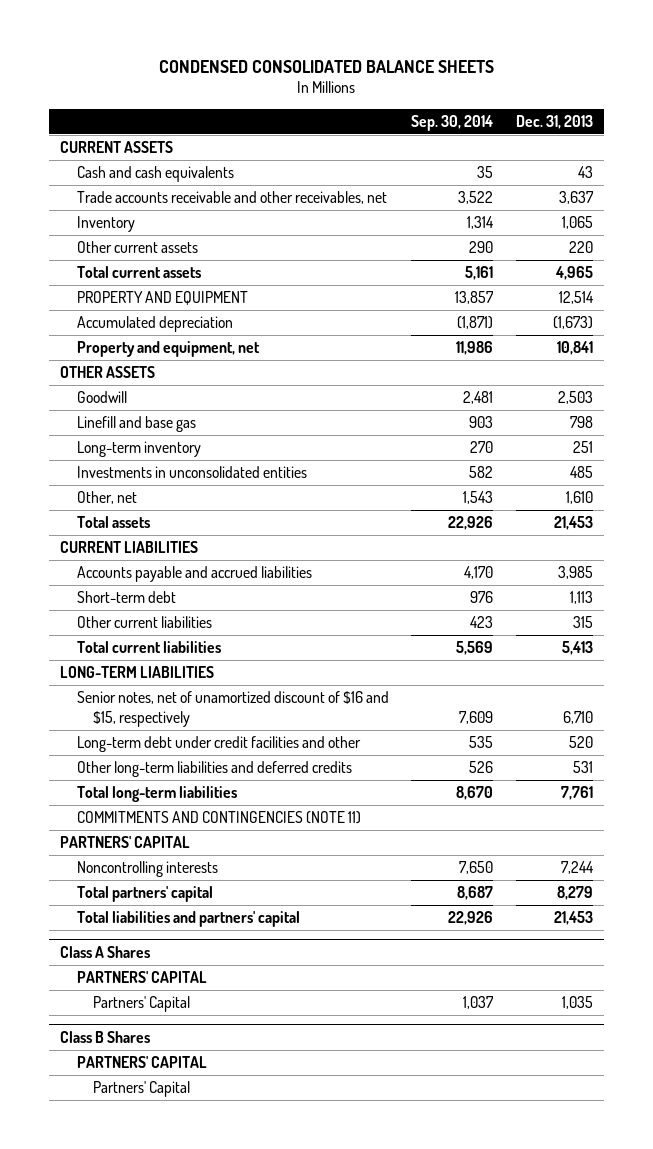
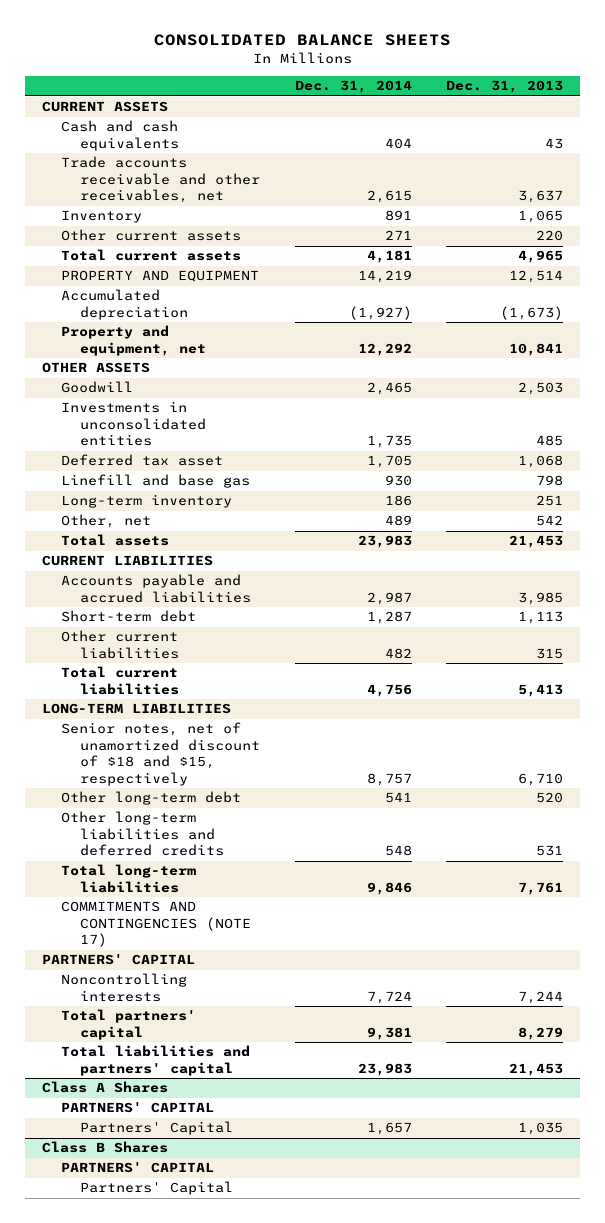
[159,59,495,73] CONDENSED CONSOLIDATED BALANCE SHEETS -> [153,34,451,47] CONSOLIDATED BALANCE SHEETS
[411,114,494,131] Sep. 30, 2014 -> none
none -> [294,80,412,94] Dec. 31, 2014
[76,466,307,479] Investments in unconsolidated entities -> [61,401,207,447] Investments in unconsolidated entities
none -> [61,454,224,467] Deferred tax asset
[565,491,593,505] 1,610 -> [535,515,563,527] 542
[76,691,389,727] Senior notes, net of unamortized discount of $16 and $15, respectively -> [61,722,261,786] Senior notes, net of unamortized discount of $18 and $15, respectively
[76,736,361,753] Long-term debt under credit facilities and other -> [61,791,242,806] Other long-term debt
[76,811,361,825] COMMITMENTS AND CONTINGENCIES (NOTE 11) -> [61,901,252,948] COMMITMENTS AND CONTINGENCIES (NOTE 17)

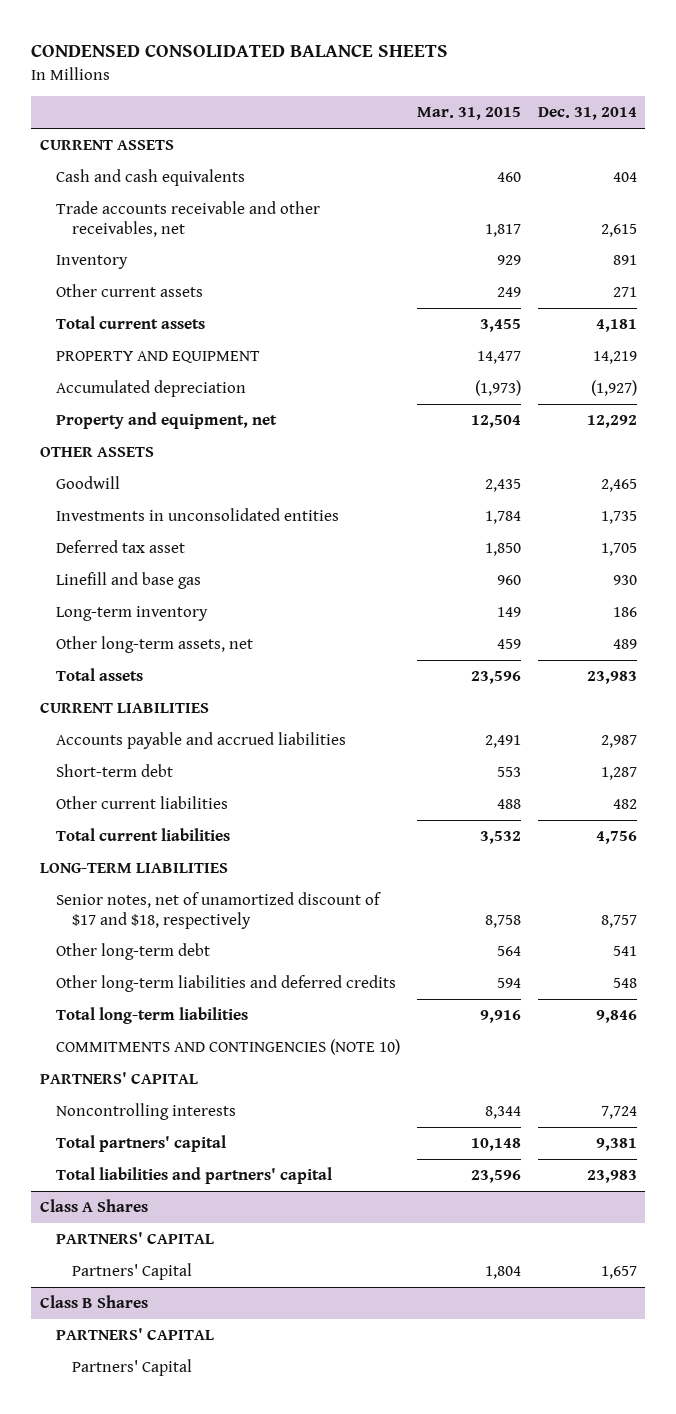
[153,34,451,47] CONSOLIDATED BALANCE SHEETS -> [31,44,449,58] CONDENSED CONSOLIDATED BALANCE SHEETS
[445,80,563,94] Dec. 31, 2013 -> none
none -> [416,107,521,121] Mar. 31, 2015
[61,514,152,529] Other, net -> [55,636,253,654] Other long-term assets, net
[61,722,261,786] Senior notes, net of unamortized discount of $18 and $15, respectively -> [55,892,381,929] Senior notes, net of unamortized discount of $17 and $18, respectively
[61,901,252,948] COMMITMENTS AND CONTINGENCIES (NOTE 17) -> [55,1039,400,1056] COMMITMENTS AND CONTINGENCIES (NOTE 10)

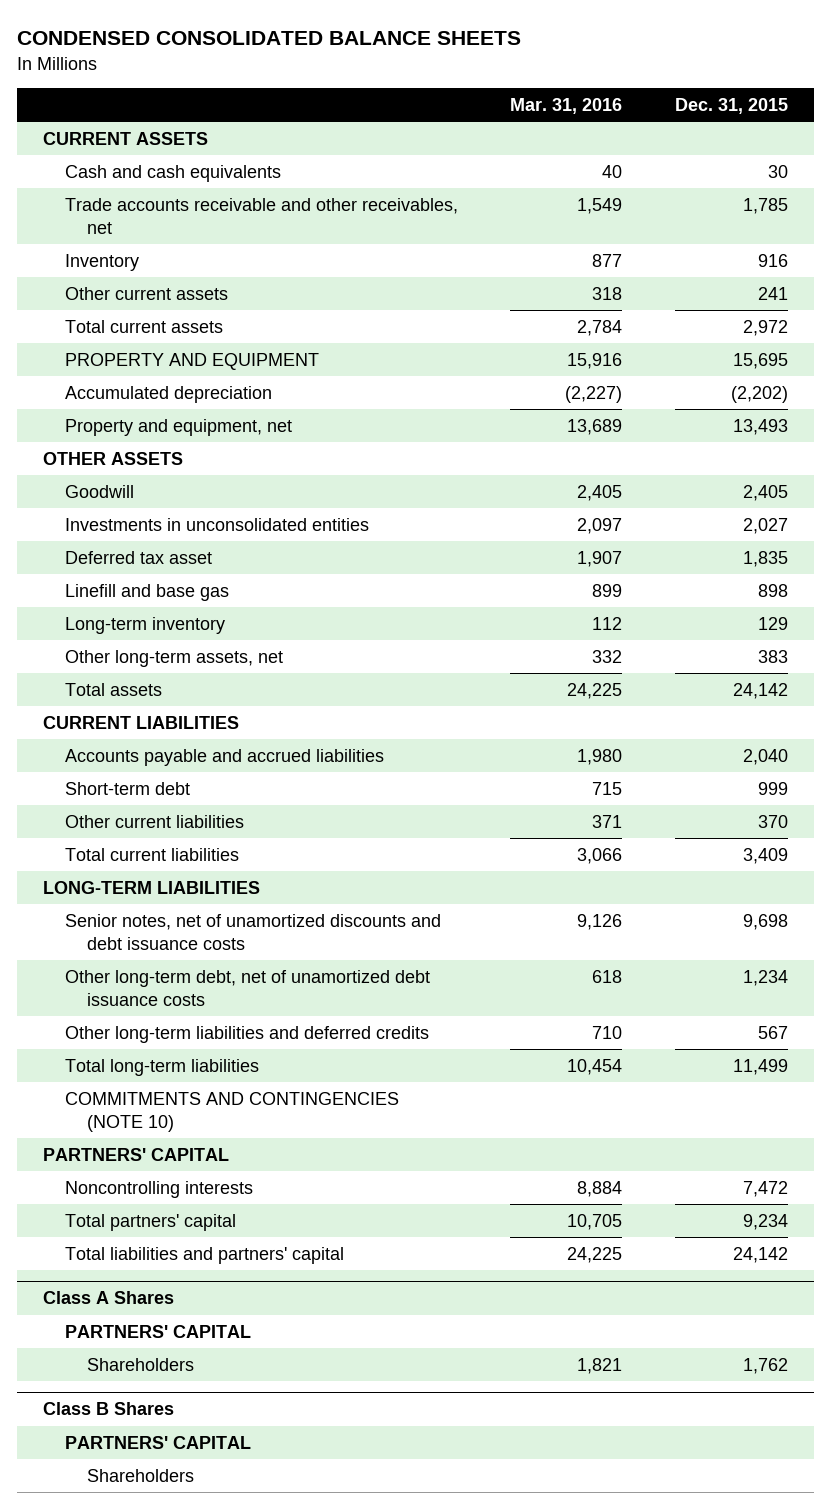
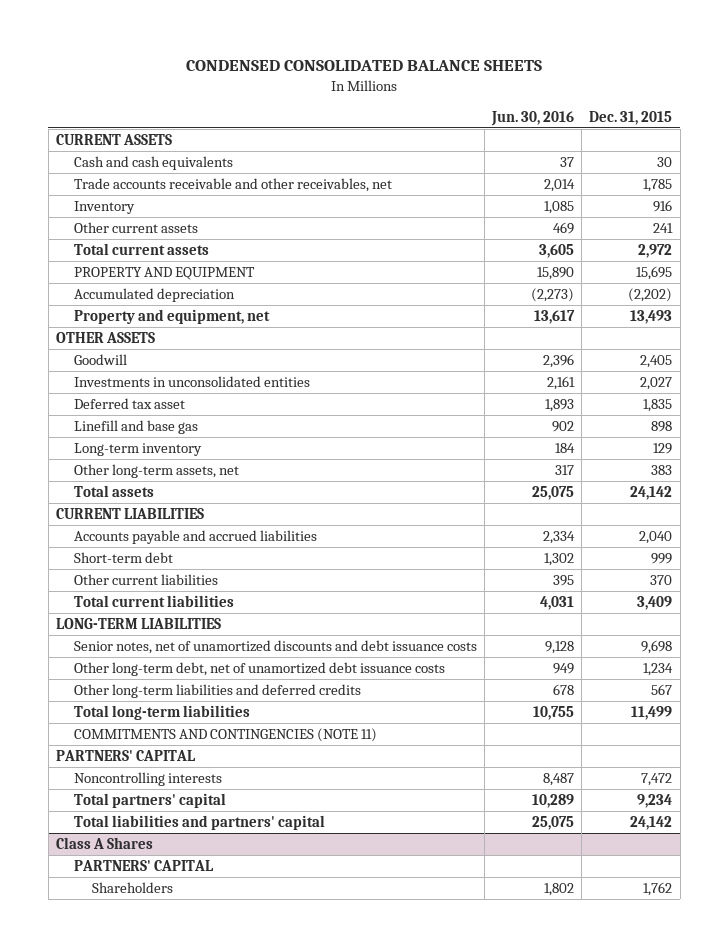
[510,97,623,114] Mar. 31, 2016 -> none
none -> [491,110,575,126] Jun. 30, 2016
[65,1091,400,1132] COMMITMENTS AND CONTINGENCIES (NOTE 10) -> [73,728,377,743] COMMITMENTS AND CONTINGENCIES (NOTE 11)
[42,1402,174,1416] Class B Shares -> none
[65,1435,252,1449] PARTNERS' CAPITAL -> none
[87,1468,195,1482] Shareholders -> none

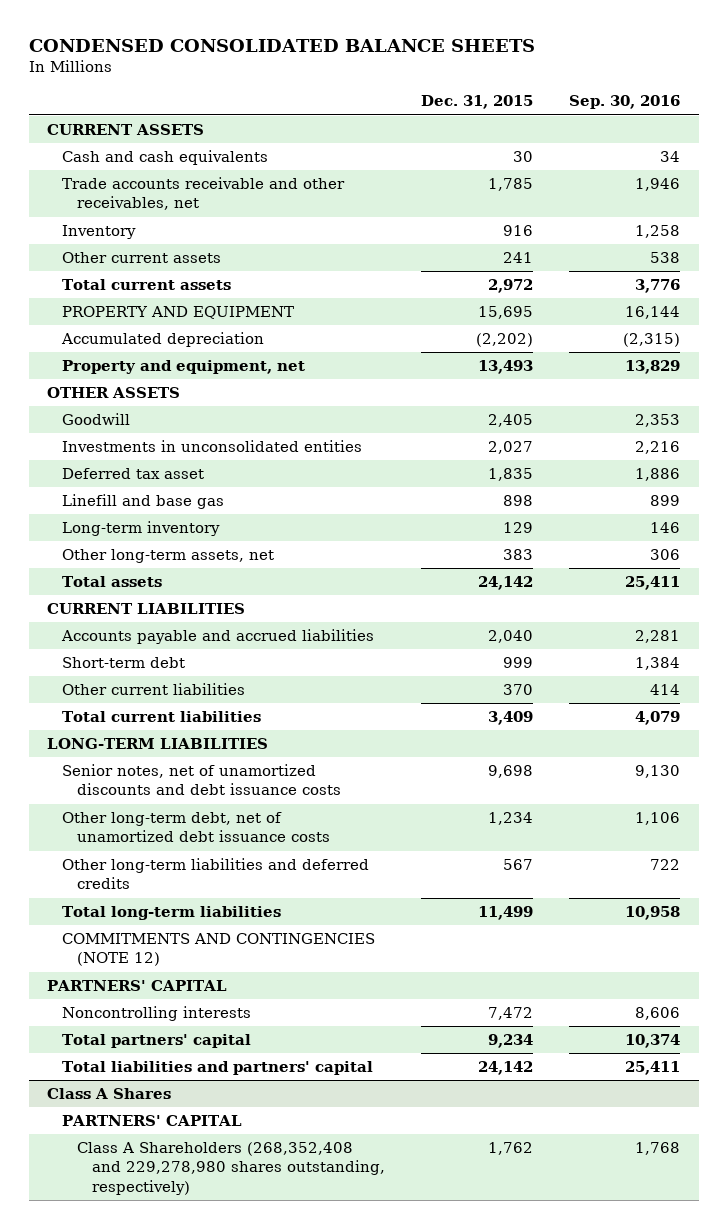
[491,110,575,126] Jun. 30, 2016 -> none
none -> [569,95,681,110] Sep. 30, 2016
[73,728,377,743] COMMITMENTS AND CONTINGENCIES (NOTE 11) -> [61,933,375,967] COMMITMENTS AND CONTINGENCIES (NOTE 12)
[92,882,174,894] Shareholders -> [76,1142,385,1195] Class A Shareholders (268,352,408 and 229,278,980 shares outstanding, respectively)

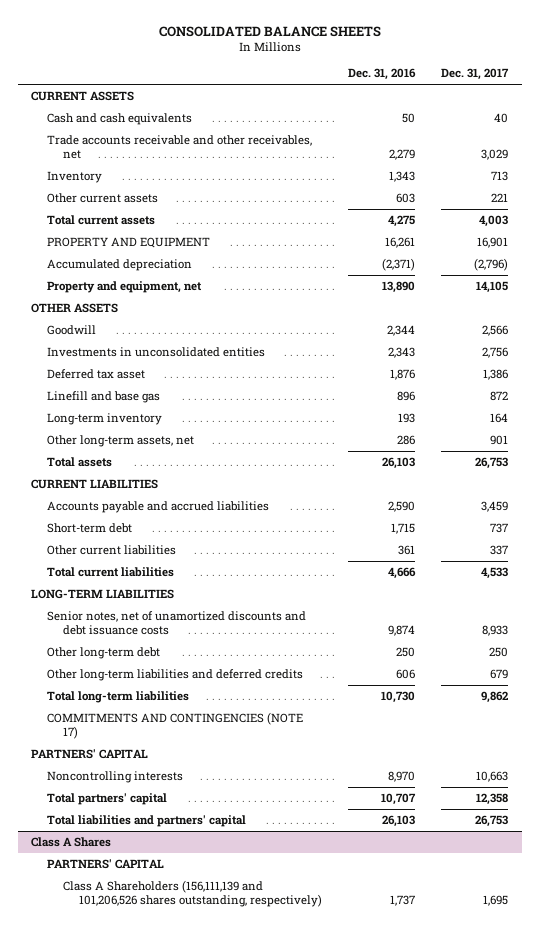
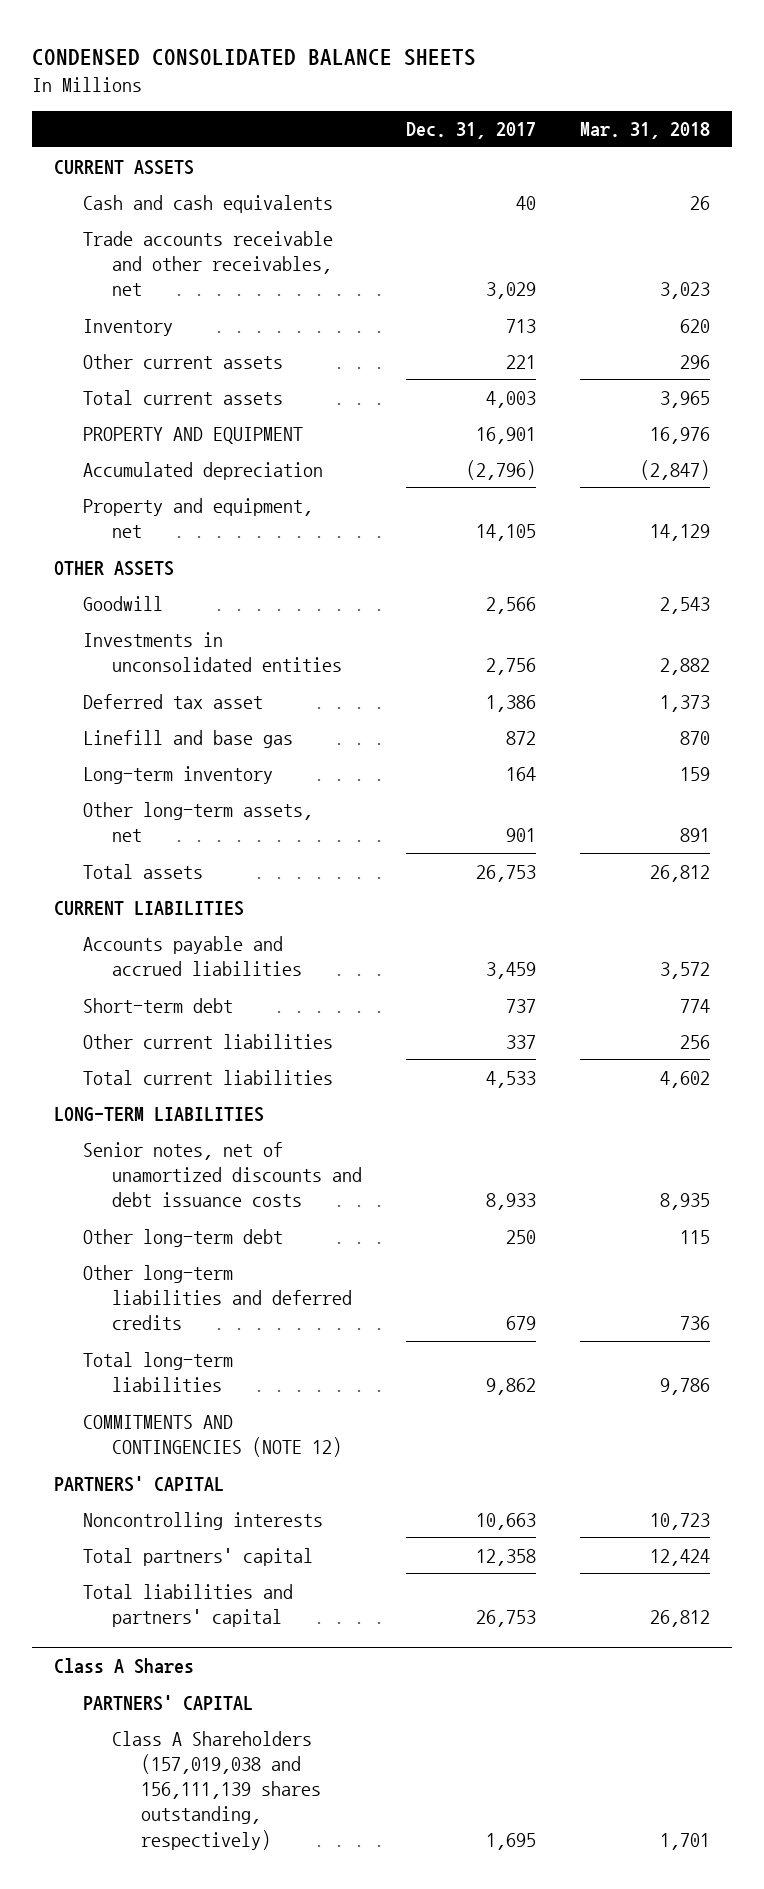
[158,25,381,37] CONSOLIDATED BALANCE SHEETS -> [32,48,477,66] CONDENSED CONSOLIDATED BALANCE SHEETS
[348,68,417,81] Dec. 31, 2016 -> none
none -> [579,122,710,140] Mar. 31, 2018
[47,711,304,740] COMMITMENTS AND CONTINGENCIES (NOTE 17) -> [83,1414,342,1457] COMMITMENTS AND CONTINGENCIES (NOTE 12)
[62,879,322,908] Class A Shareholders (156,111,139 and 101,206,526 shares outstanding, respectively) -> [111,1730,321,1850] Class A Shareholders (157,019,038 and 156,111,139 shares outstanding, respectively)

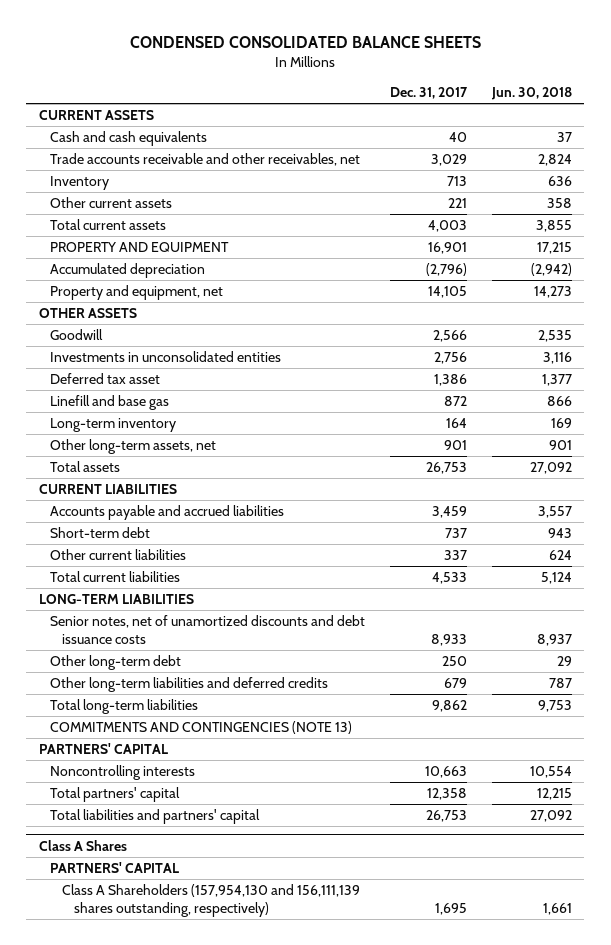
[579,122,710,140] Mar. 31, 2018 -> none
none -> [490,87,572,101] Jun. 30, 2018
[83,1414,342,1457] COMMITMENTS AND CONTINGENCIES (NOTE 12) -> [50,720,353,734] COMMITMENTS AND CONTINGENCIES (NOTE 13)
[111,1730,321,1850] Class A Shareholders (157,019,038 and 156,111,139 shares outstanding, respectively) -> [62,883,361,917] Class A Shareholders (157,954,130 and 156,111,139 shares outstanding, respectively)

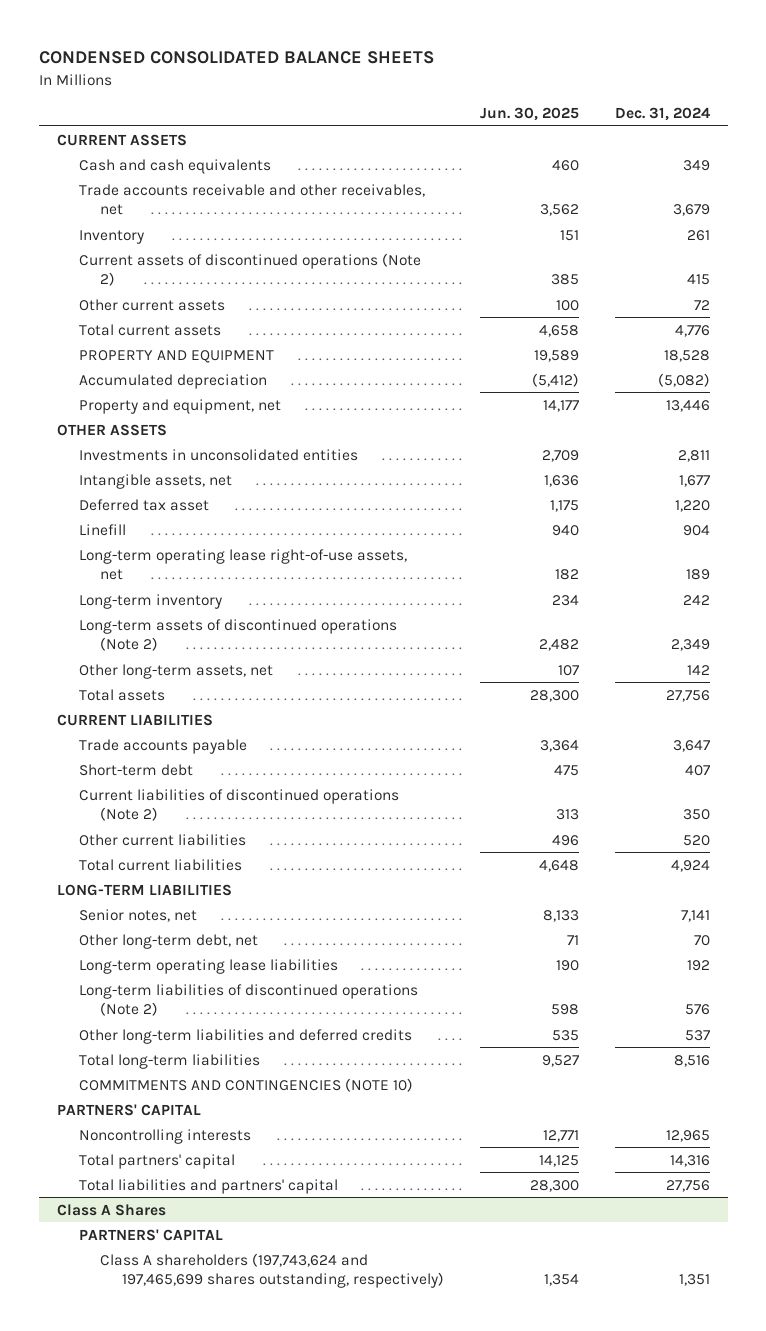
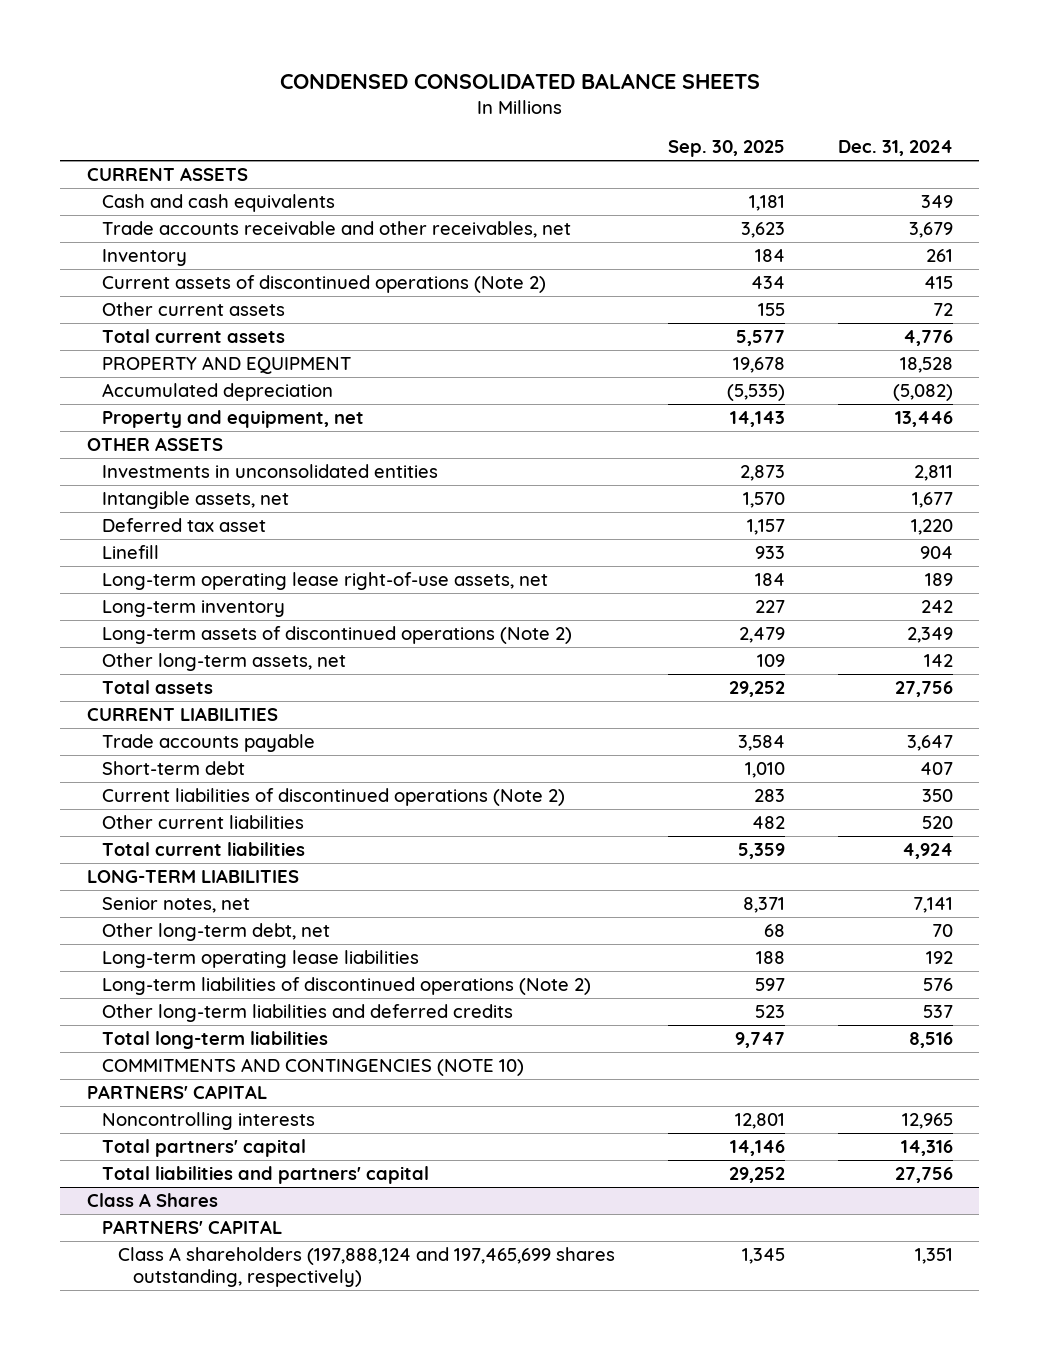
[479,106,579,121] Jun. 30, 2025 -> none
none -> [667,140,785,158] Sep. 30, 2025
[100,1252,444,1288] Class A shareholders (197,743,624 and 197,465,699 shares outstanding, respectively) -> [117,1247,615,1288] Class A shareholders (197,888,124 and 197,465,699 shares outstanding, respectively)

